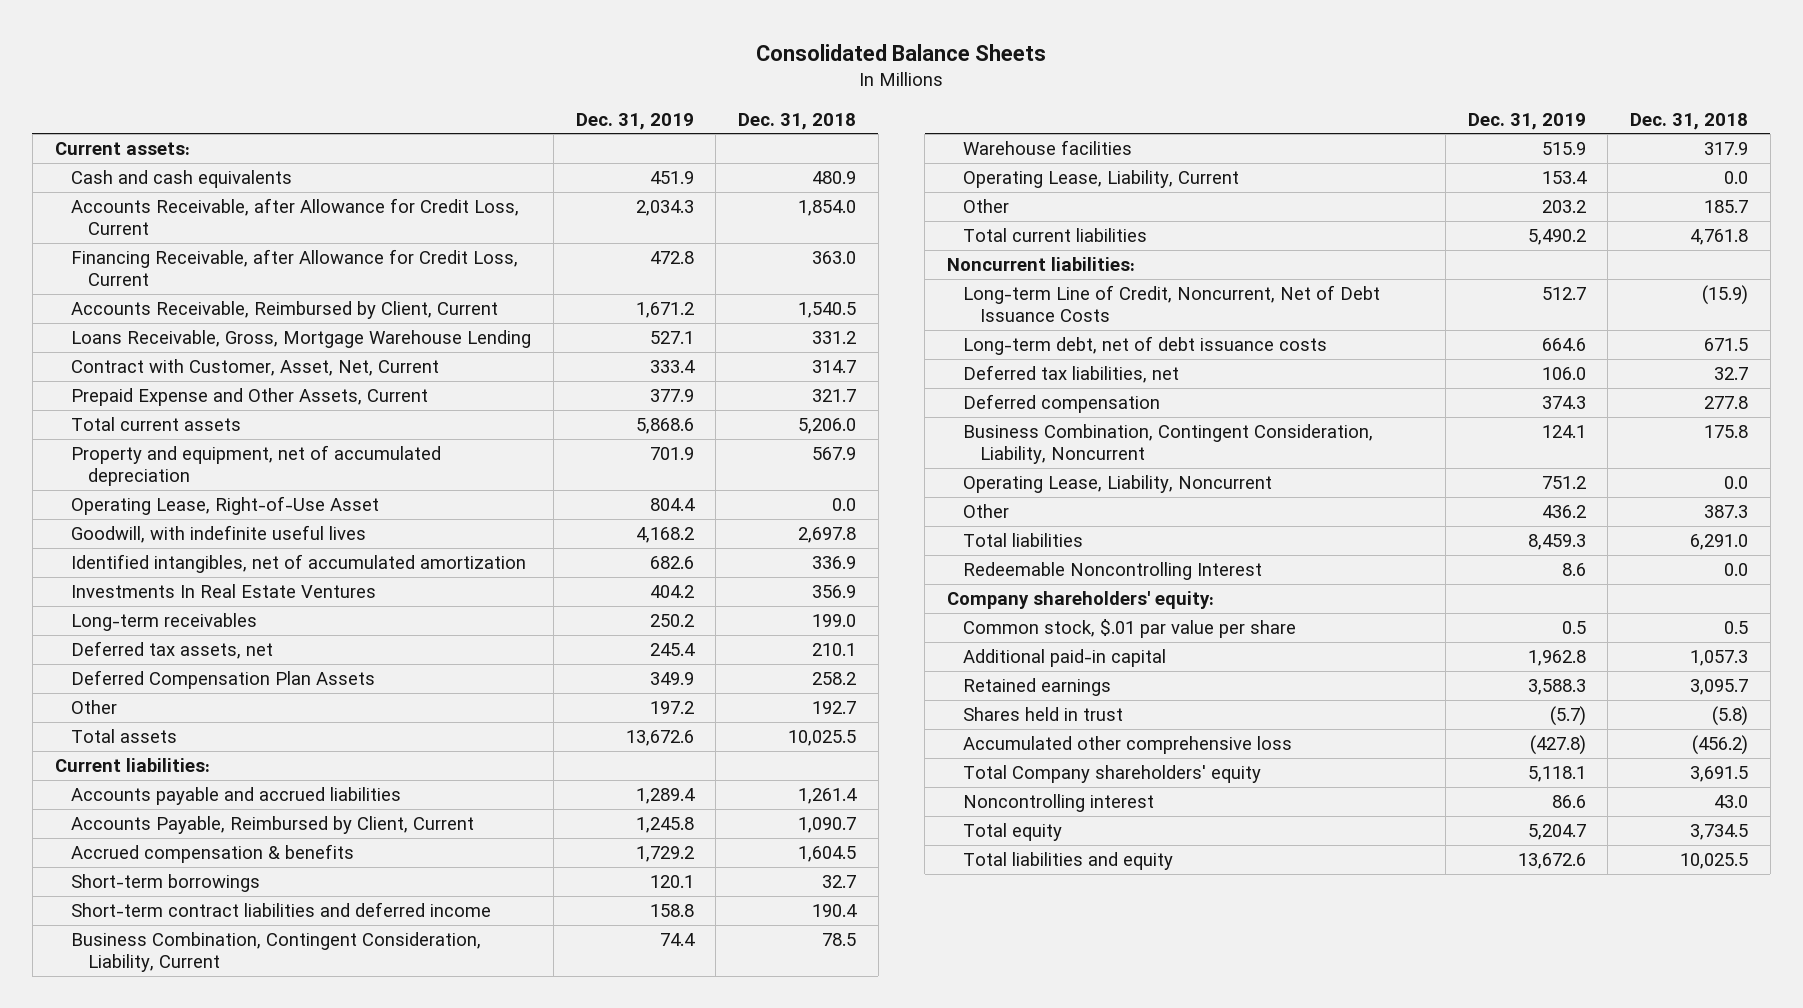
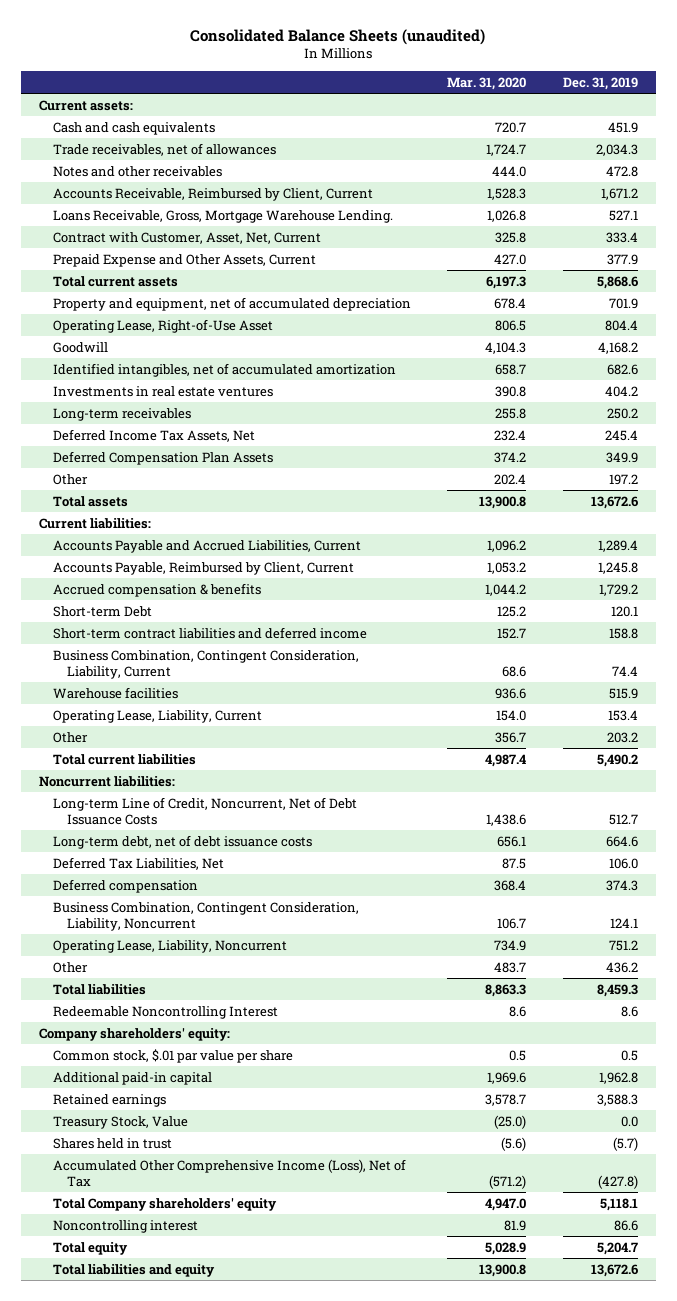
[756,44,1047,62] Consolidated Balance Sheets -> [190,28,486,45] Consolidated Balance Sheets (unaudited)
[738,112,857,130] Dec. 31, 2018 -> none
none -> [447,76,527,90] Mar. 31, 2020
[71,197,520,236] Accounts Receivable, after Allowance for Credit Loss, Current -> [52,142,276,156] Trade receivables, net of allowances
[71,248,519,287] Financing Receivable, after Allowance for Credit Loss, Current -> [52,165,222,177] Notes and other receivables
[71,329,532,348] Loans Receivable, Gross, Mortgage Warehouse Lending -> [52,209,393,223] Loans Receivable, Gross, Mortgage Warehouse Lending.
[71,524,367,543] Goodwill, with indefinite useful lives -> [52,341,108,353] Goodwill
[71,583,377,598] Investments In Real Estate Ventures -> [52,385,273,397] Investments in real estate ventures
[71,640,274,659] Deferred tax assets, net -> [52,428,255,442] Deferred Income Tax Assets, Net
[71,786,402,805] Accounts payable and accrued liabilities -> [52,539,361,553] Accounts Payable and Accrued Liabilities, Current
[71,873,261,892] Short-term borrowings -> [52,605,152,617] Short-term Debt
[963,364,1180,383] Deferred tax liabilities, net -> [52,856,224,870] Deferred Tax Liabilities, Net
none -> [52,1115,188,1129] Treasury Stock, Value
[963,735,1293,754] Accumulated other comprehensive loss -> [52,1158,406,1187] Accumulated Other Comprehensive Income (Loss), Net of Tax

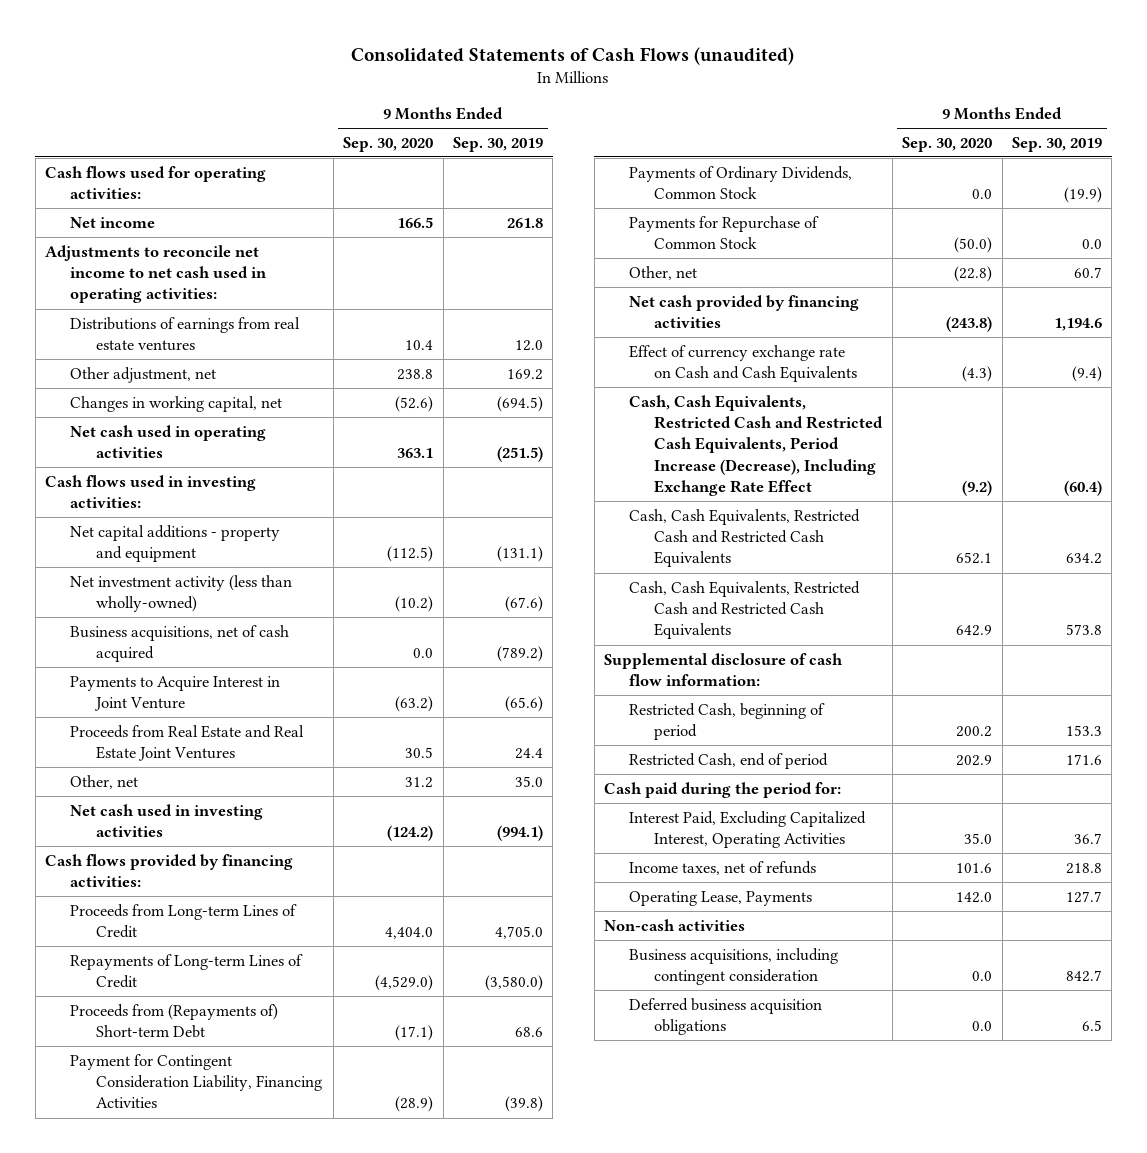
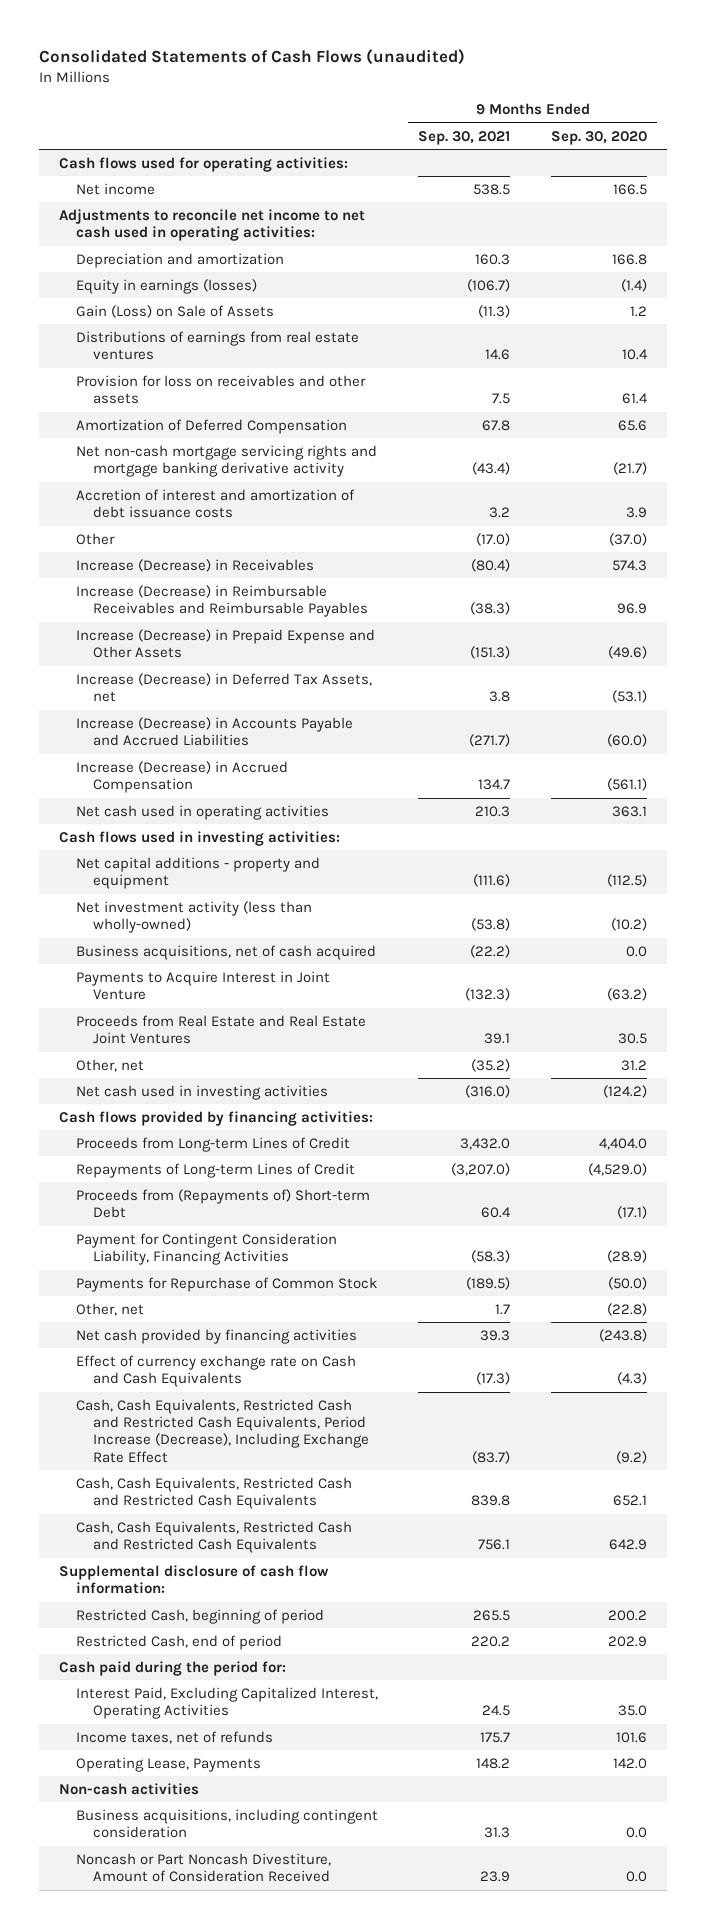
[453,136,544,152] Sep. 30, 2019 -> none
none -> [418,130,511,145] Sep. 30, 2021
none -> [75,252,284,268] Depreciation and amortization
none -> [75,278,257,294] Equity in earnings (losses)
none -> [75,304,274,318] Gain (Loss) on Sale of Assets
[70,395,283,412] Changes in working capital, net -> none
none -> [75,374,366,405] Provision for loss on receivables and other assets
none -> [75,418,347,434] Amortization of Deferred Compensation
none -> [75,444,377,478] Net non-cash mortgage servicing rights and mortgage banking derivative activity
none -> [75,488,355,519] Accretion of interest and amortization of debt issuance costs
[70,366,217,383] Other adjustment, net -> [75,532,115,545] Other
[397,368,434,380] 238.8 -> [608,532,647,546] (37.0)
none -> [75,558,314,572] Increase (Decrease) in Receivables
none -> [75,584,368,618] Increase (Decrease) in Reimbursable Receivables and Reimbursable Payables
none -> [75,628,375,659] Increase (Decrease) in Prepaid Expense and Other Assets
none -> [75,672,372,703] Increase (Decrease) in Deferred Tax Assets, net
none -> [75,716,353,747] Increase (Decrease) in Accounts Payable and Accrued Liabilities
none -> [75,760,288,794] Increase (Decrease) in Accrued Compensation
[629,165,853,200] Payments of Ordinary Dividends, Common Stock -> none
[629,997,823,1036] Deferred business acquisition obligations -> none
none -> [75,1852,331,1883] Noncash or Part Noncash Divestiture, Amount of Consideration Received

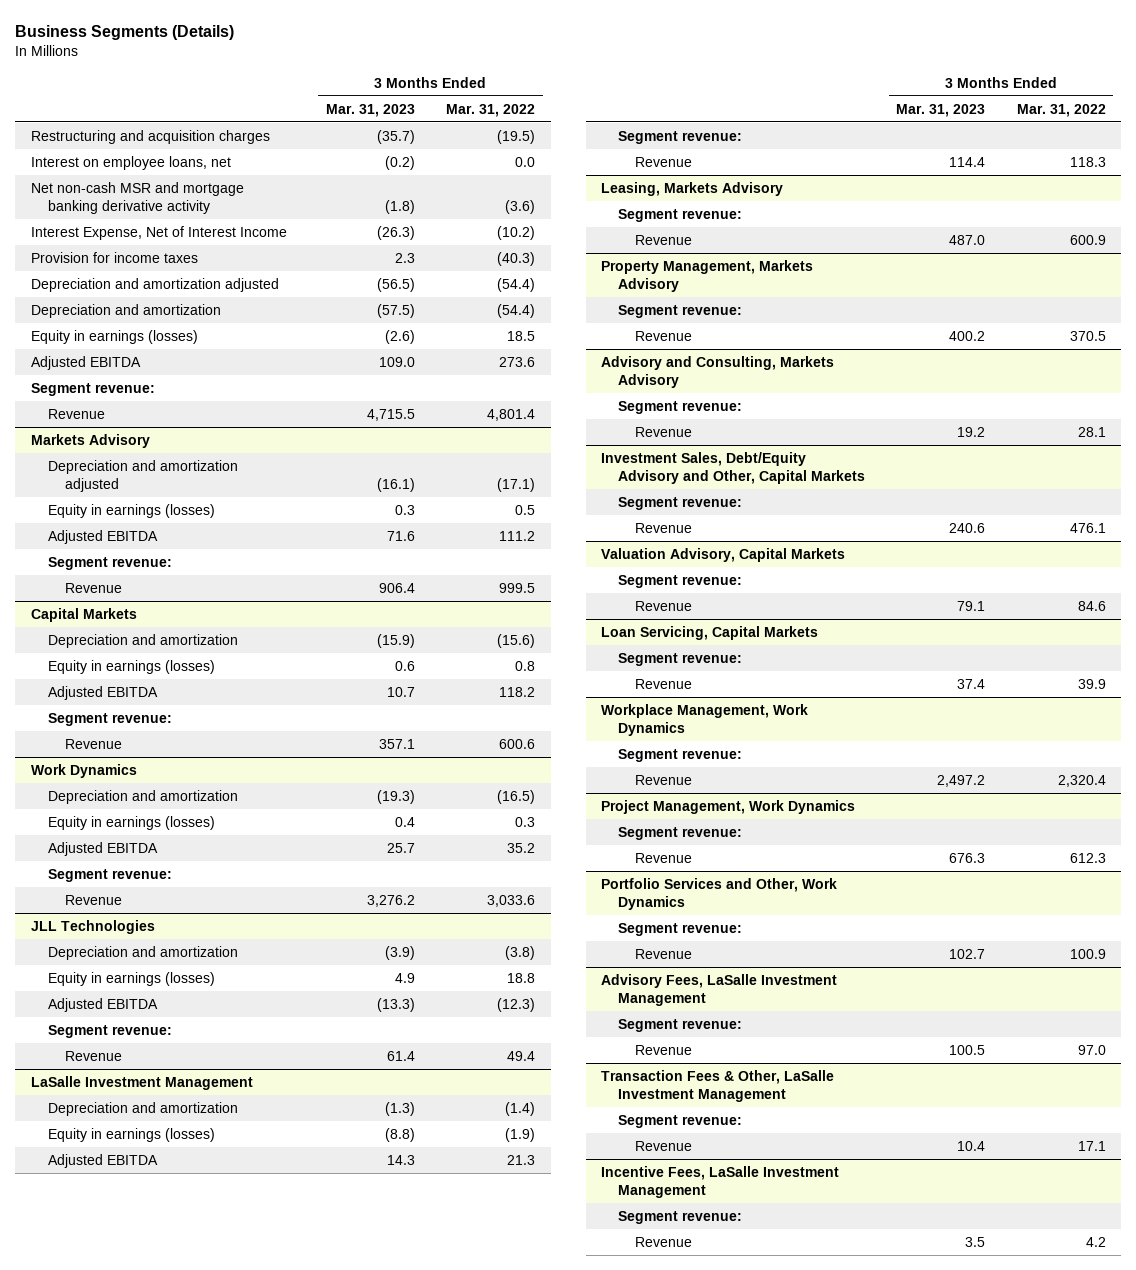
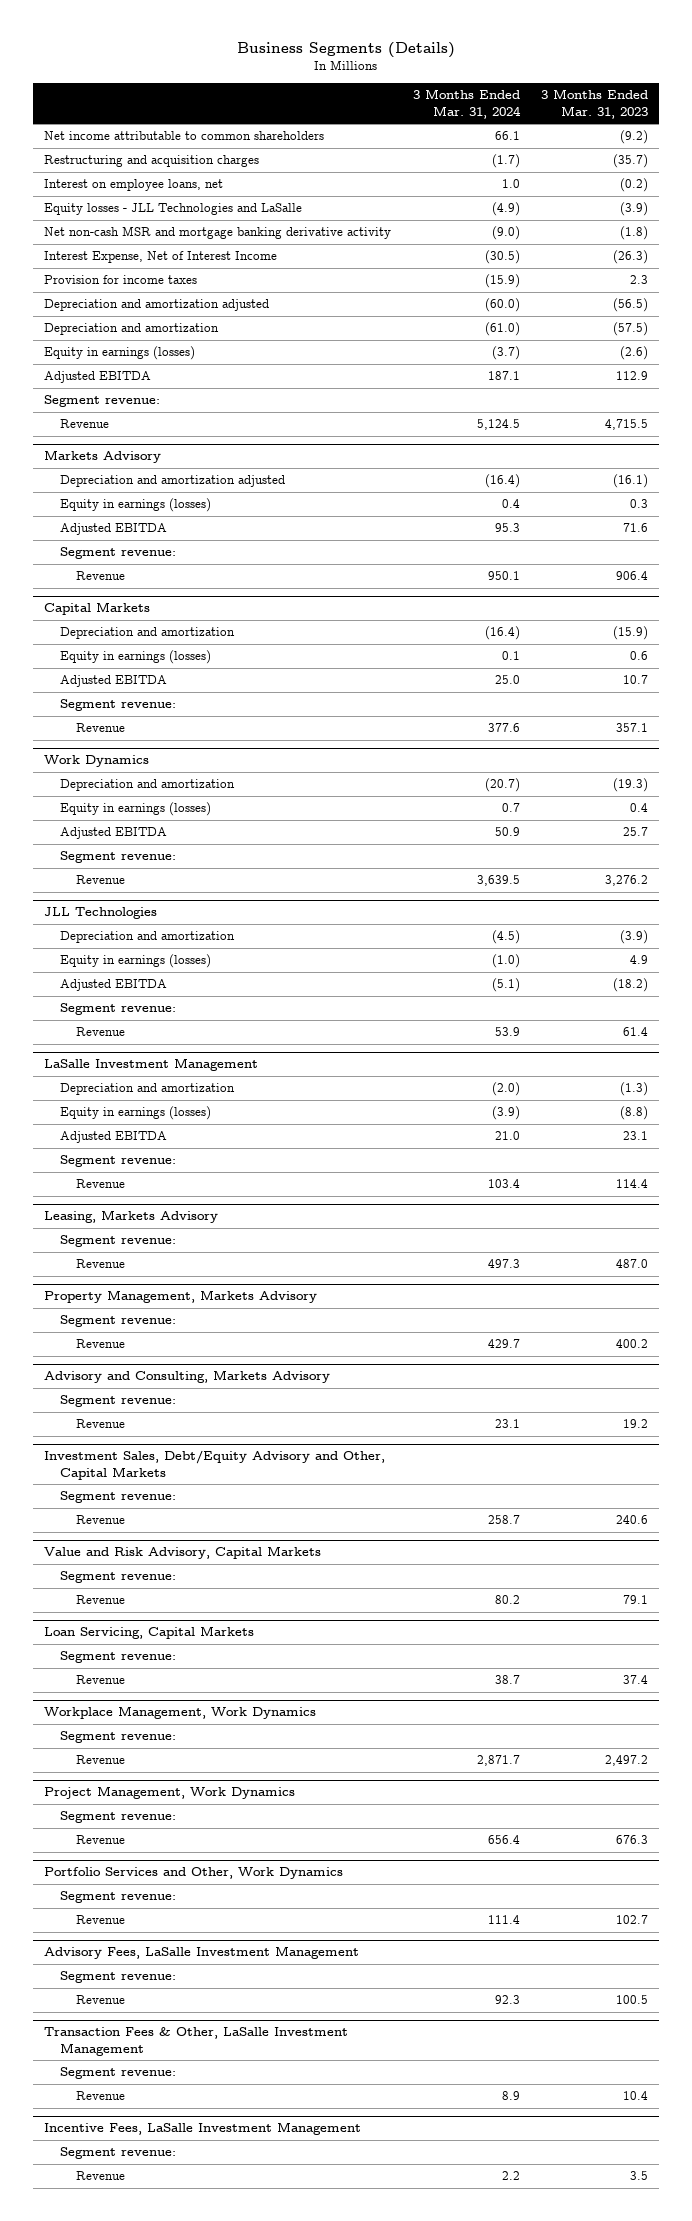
[445,103,535,117] Mar. 31, 2022 -> none
none -> [412,89,521,119] 3 Months Ended Mar. 31, 2024
none -> [44,131,325,141] Net income attributable to common shareholders
none -> [44,203,303,216] Equity losses - JLL Technologies and LaSalle
[378,356,415,367] 109.0 -> [615,371,648,381] 112.9
[376,997,415,1012] (13.3) -> [612,978,648,993] (18.2)
[386,1154,415,1165] 14.3 -> [622,1131,648,1141] 23.1
[601,547,846,562] Valuation Advisory, Capital Markets -> none
none -> [44,1546,322,1560] Value and Risk Advisory, Capital Markets

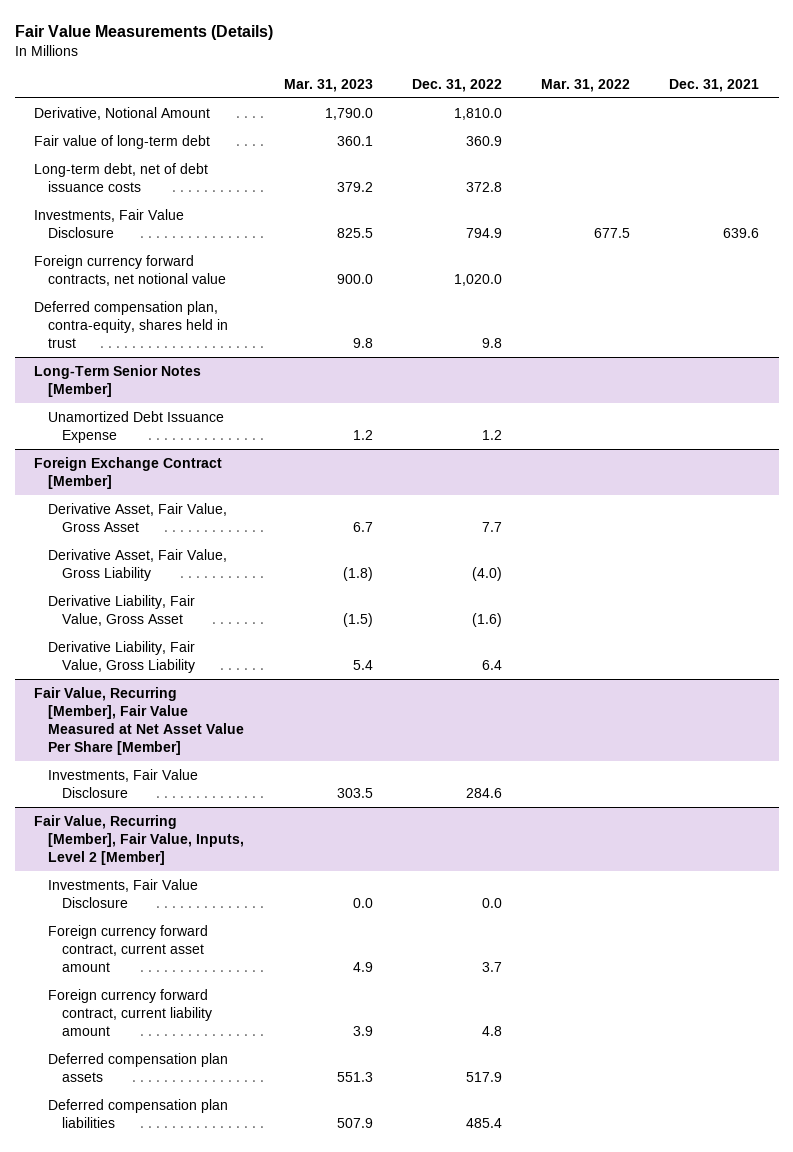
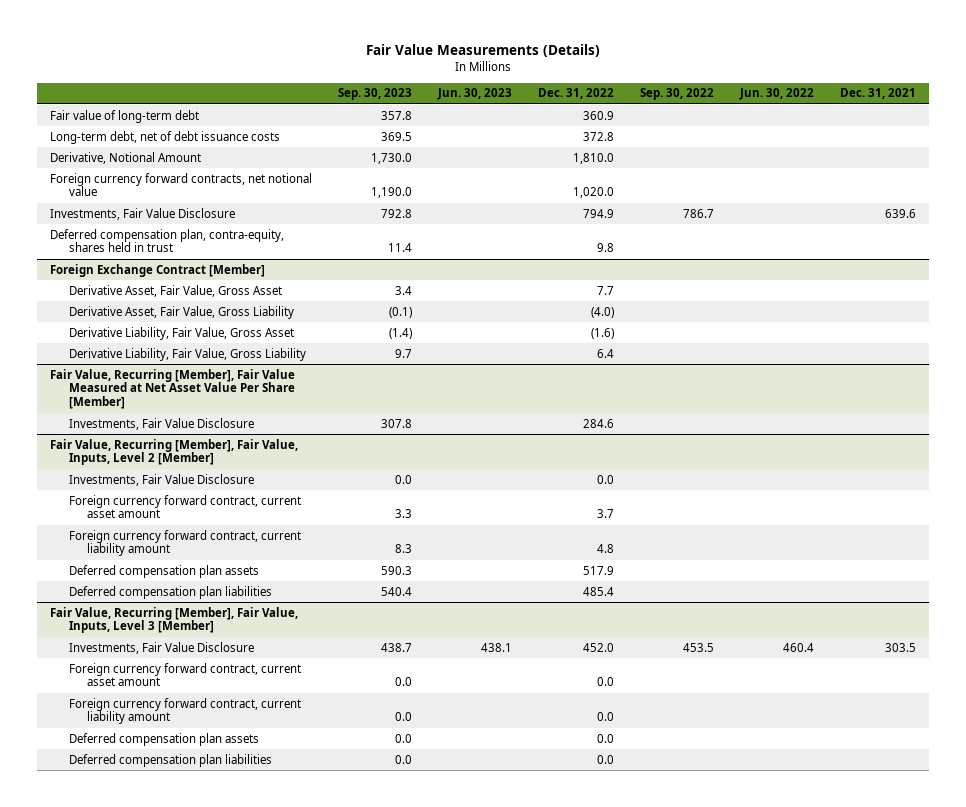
[283,78,373,92] Mar. 31, 2023 -> none
[540,78,630,92] Mar. 31, 2022 -> none
none -> [338,88,413,101] Sep. 30, 2023
none -> [437,88,513,101] Jun. 30, 2023
none -> [639,88,714,101] Sep. 30, 2022
none -> [738,88,814,101] Jun. 30, 2022
[34,106,211,120] Derivative, Notional Amount -> [50,151,202,164] Derivative, Notional Amount
[34,208,185,238] Investments, Fair Value Disclosure -> [50,207,236,220] Investments, Fair Value Disclosure
[34,364,202,397] Long-Term Senior Notes [Member] -> none
[48,410,225,443] Unamortized Debt Issuance Expense -> none
none -> [50,606,299,634] Fair Value, Recurring [Member], Fair Value, Inputs, Level 3 [Member]
none -> [68,641,254,654] Investments, Fair Value Disclosure
none -> [68,662,301,687] Foreign currency forward contract, current asset amount
none -> [68,697,301,725] Foreign currency forward contract, current liability amount
none -> [68,732,259,746] Deferred compensation plan assets
none -> [68,753,272,767] Deferred compensation plan liabilities

